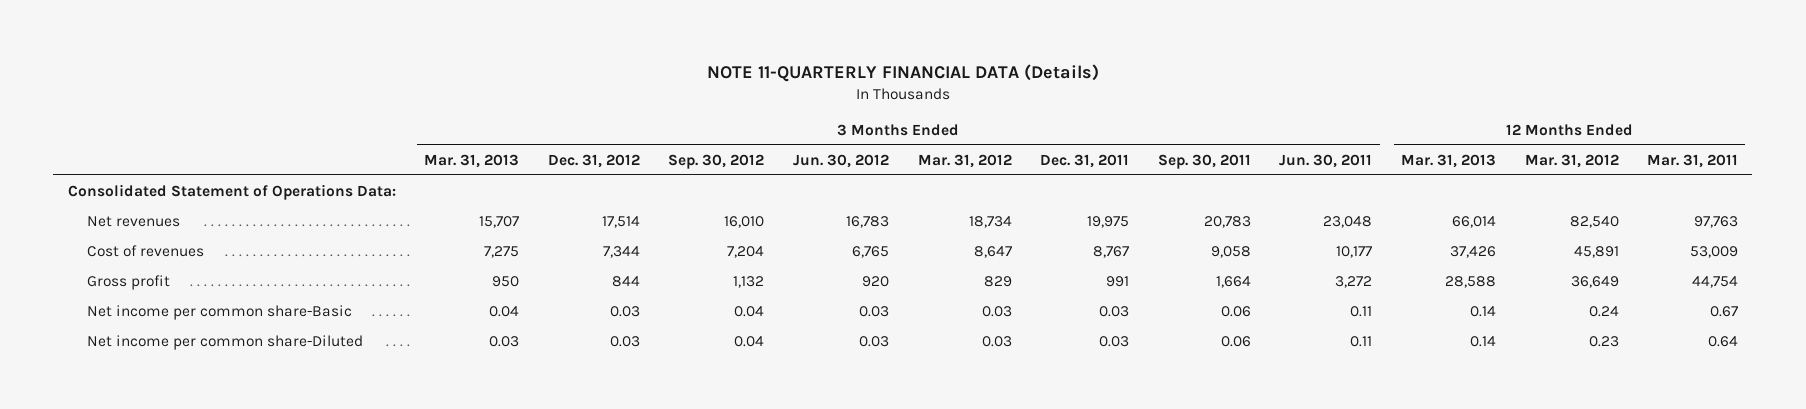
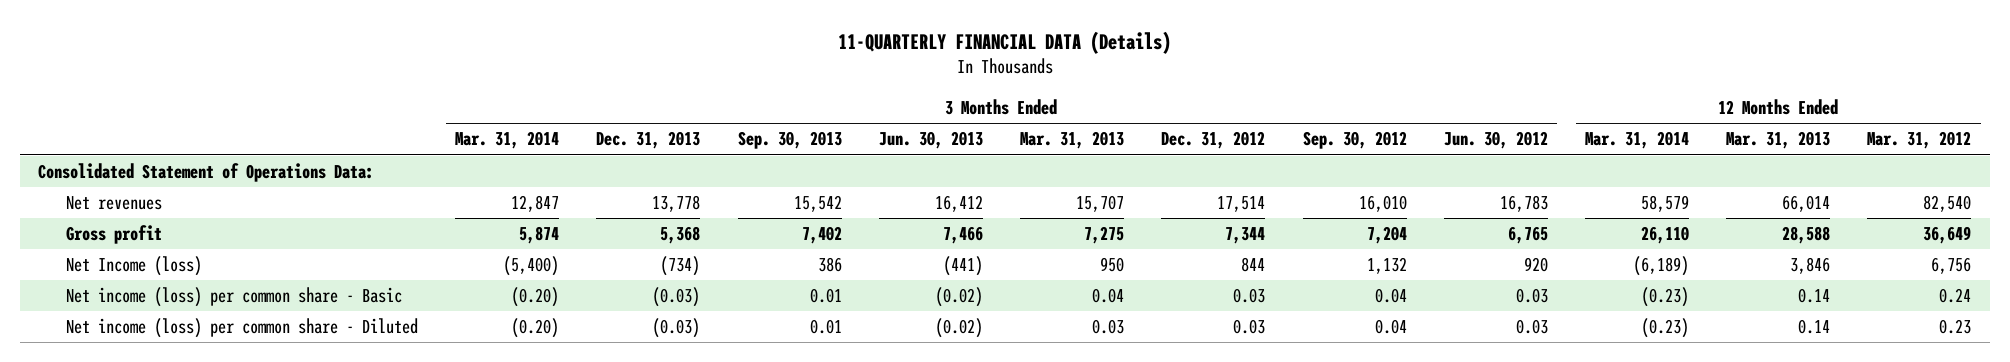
[706,63,1099,82] NOTE 11-QUARTERLY FINANCIAL DATA (Details) -> [837,30,1171,54] 11-QUARTERLY FINANCIAL DATA (Details)
[917,153,1012,168] Mar. 31, 2012 -> none
[1040,153,1130,168] Dec. 31, 2011 -> none
[1157,153,1251,169] Sep. 30, 2011 -> none
[1279,153,1373,168] Jun. 30, 2011 -> none
[1647,153,1739,168] Mar. 31, 2011 -> none
none -> [455,131,560,150] Mar. 31, 2014
none -> [596,131,701,150] Dec. 31, 2013
none -> [737,131,842,150] Sep. 30, 2013
none -> [878,131,983,150] Jun. 30, 2013
none -> [1584,131,1689,150] Mar. 31, 2014
[86,244,204,257] Cost of revenues -> none
[492,275,520,287] 950 -> [1084,226,1125,245] 7,275
[611,275,640,287] 844 -> [1225,227,1266,245] 7,344
[733,275,765,288] 1,132 -> [1366,226,1407,245] 7,204
[862,275,890,287] 920 -> [1507,226,1548,245] 6,765
none -> [65,256,202,277] Net Income (loss)
[86,304,352,320] Net income per common share-Basic -> [65,287,402,308] Net income (loss) per common share - Basic
[86,334,363,350] Net income per common share-Diluted -> [65,318,418,339] Net income (loss) per common share - Diluted

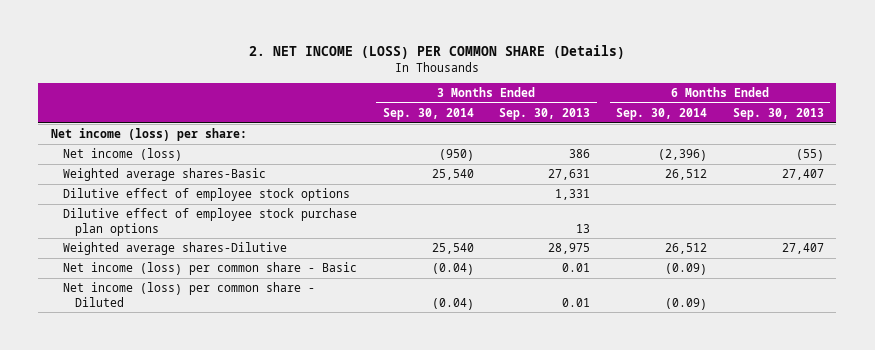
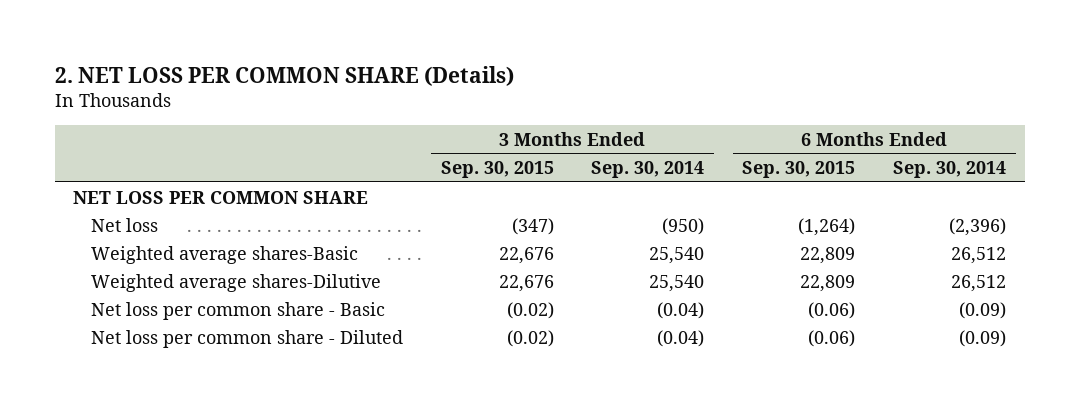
[249,45,626,60] 2. NET INCOME (LOSS) PER COMMON SHARE (Details) -> [54,65,514,86] 2. NET LOSS PER COMMON SHARE (Details)
[499,107,591,120] Sep. 30, 2013 -> none
[732,107,824,120] Sep. 30, 2013 -> none
none -> [440,161,554,179] Sep. 30, 2015
none -> [742,161,856,179] Sep. 30, 2015
[51,128,248,142] Net income (loss) per share: -> [73,190,369,204] NET LOSS PER COMMON SHARE
[62,148,182,162] Net income (loss) -> [90,217,158,232] Net loss
[62,188,350,202] Dilutive effect of employee stock options -> none
[62,208,357,236] Dilutive effect of employee stock purchase plan options -> none
[62,262,357,276] Net income (loss) per common share - Basic -> [90,301,385,320] Net loss per common share - Basic
[62,282,315,307] Net income (loss) per common share - Diluted -> [90,329,403,348] Net loss per common share - Diluted

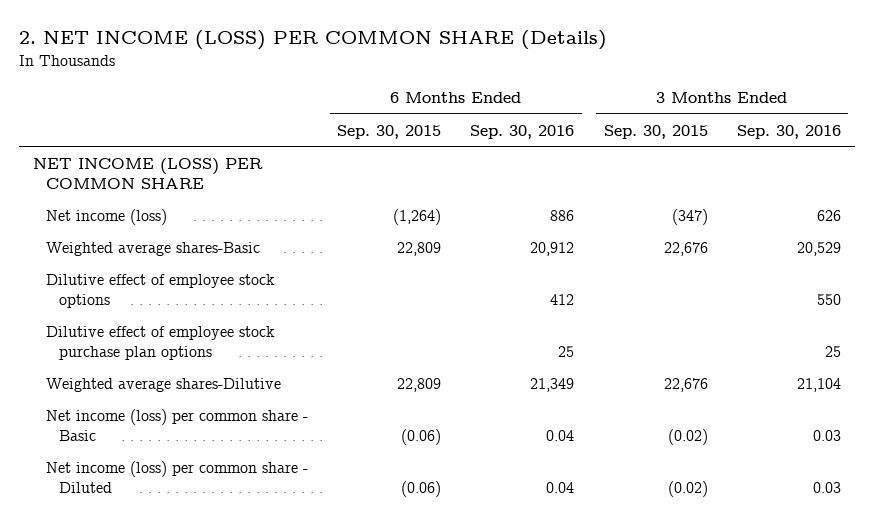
[54,65,514,86] 2. NET LOSS PER COMMON SHARE (Details) -> [18,29,607,50] 2. NET INCOME (LOSS) PER COMMON SHARE (Details)
[591,161,705,179] Sep. 30, 2014 -> none
[893,161,1007,179] Sep. 30, 2014 -> none
none -> [470,124,575,139] Sep. 30, 2016
none -> [736,124,841,139] Sep. 30, 2016
[73,190,369,204] NET LOSS PER COMMON SHARE -> [33,157,264,189] NET INCOME (LOSS) PER COMMON SHARE
[90,217,158,232] Net loss -> [46,208,168,225] Net income (loss)
none -> [46,273,276,308] Dilutive effect of employee stock options
none -> [46,325,276,360] Dilutive effect of employee stock purchase plan options
[90,301,385,320] Net loss per common share - Basic -> [46,408,309,441] Net income (loss) per common share - Basic
[90,329,403,348] Net loss per common share - Diluted -> [46,460,309,493] Net income (loss) per common share - Diluted

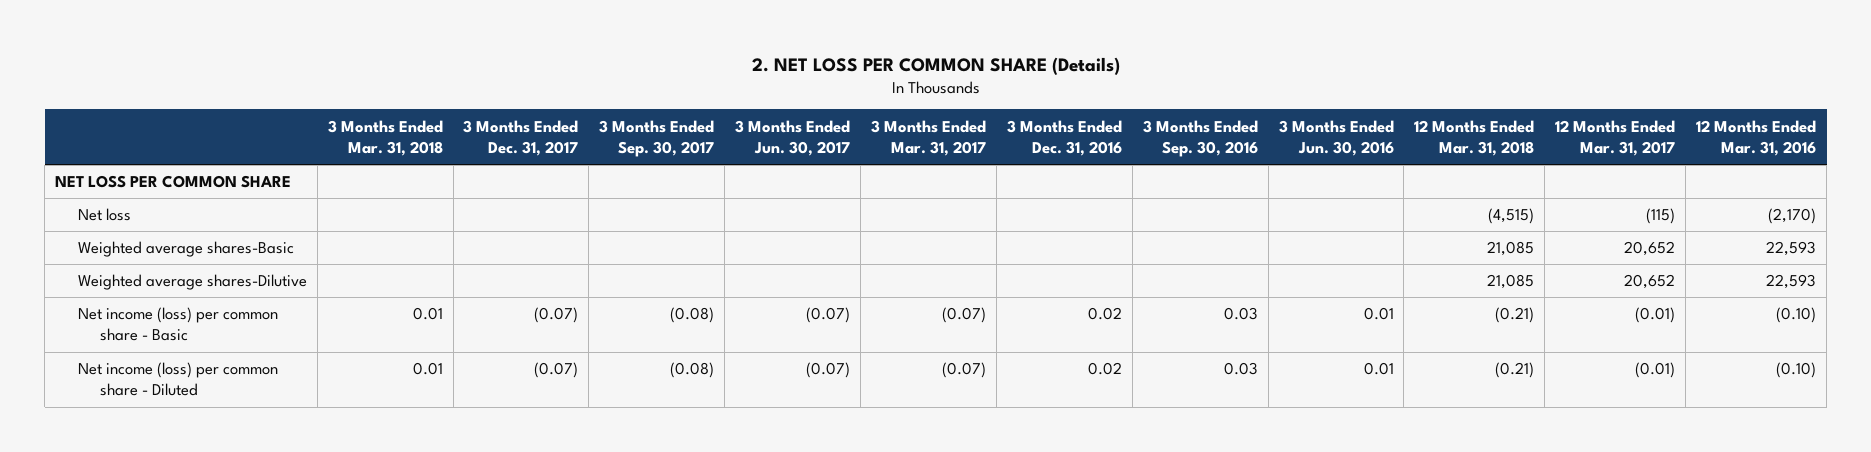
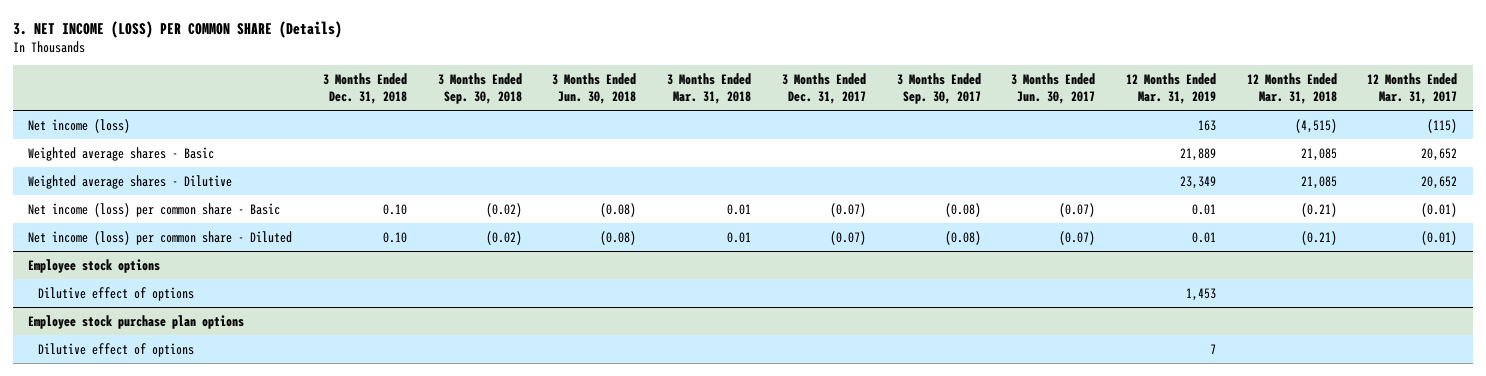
[751,56,1120,75] 2. NET LOSS PER COMMON SHARE (Details) -> [13,20,343,38] 3. NET INCOME (LOSS) PER COMMON SHARE (Details)
[871,119,987,156] 3 Months Ended Mar. 31, 2017 -> none
[1006,119,1122,156] 3 Months Ended Dec. 31, 2016 -> none
[1142,119,1258,157] 3 Months Ended Sep. 30, 2016 -> none
[1278,119,1394,156] 3 Months Ended Jun. 30, 2016 -> none
[1696,119,1817,156] 12 Months Ended Mar. 31, 2016 -> none
none -> [323,72,408,105] 3 Months Ended Dec. 31, 2018
none -> [437,72,522,105] 3 Months Ended Sep. 30, 2018
none -> [552,72,637,105] 3 Months Ended Jun. 30, 2018
none -> [1126,72,1217,105] 12 Months Ended Mar. 31, 2019
[55,175,292,189] NET LOSS PER COMMON SHARE -> none
[77,208,131,222] Net loss -> [28,118,131,133] Net income (loss)
[77,241,294,258] Weighted average shares-Basic -> [28,146,215,161] Weighted average shares - Basic
[77,274,307,291] Weighted average shares-Dilutive -> [28,174,233,189] Weighted average shares - Dilutive
none -> [28,258,161,273] Employee stock options
none -> [37,286,194,301] Dilutive effect of options
none -> [28,314,245,329] Employee stock purchase plan options
none -> [37,342,194,357] Dilutive effect of options

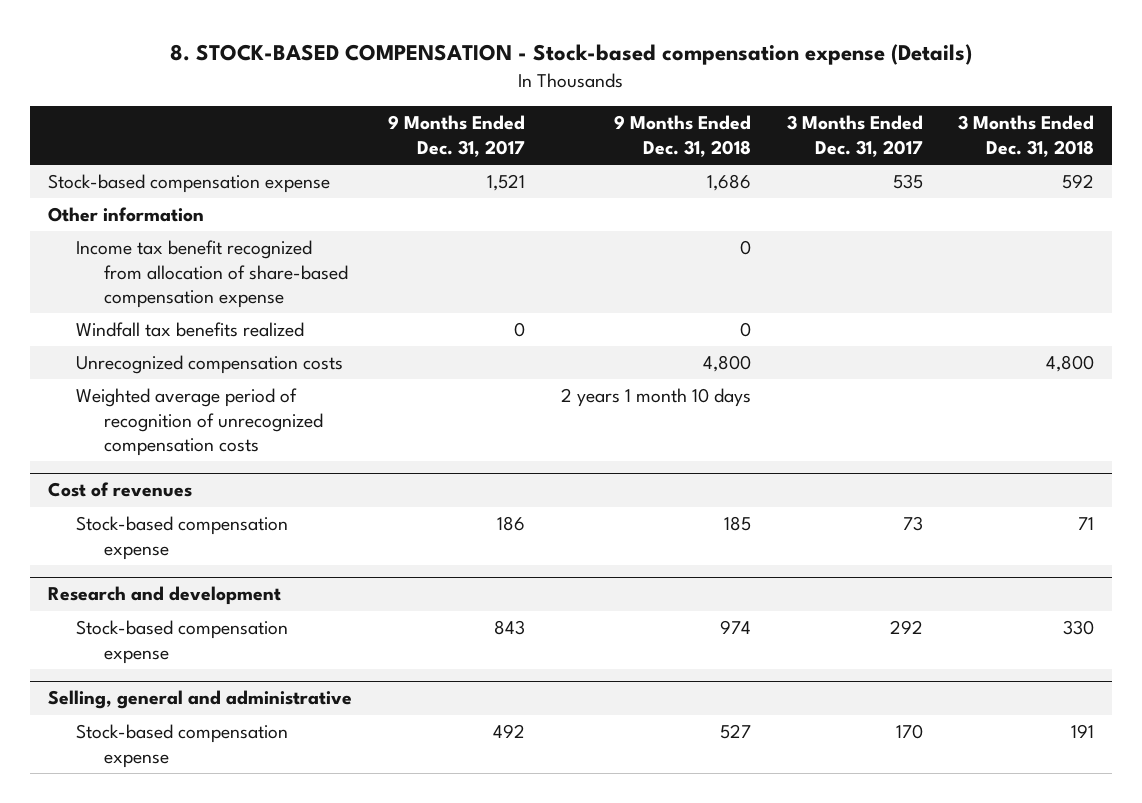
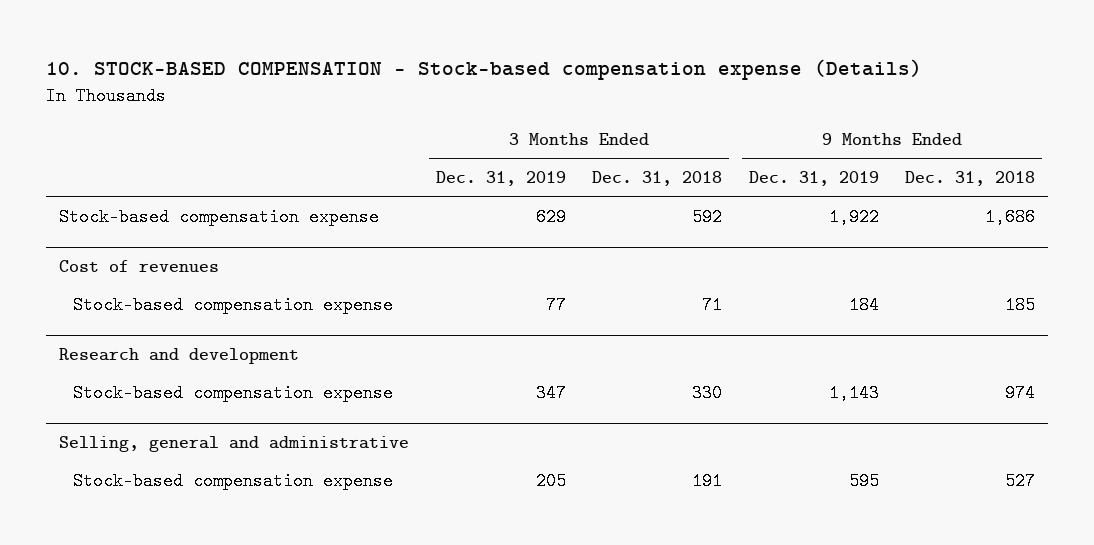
[170,44,973,66] 8. STOCK-BASED COMPENSATION - Stock-based compensation expense (Details) -> [45,59,922,81] 10. STOCK-BASED COMPENSATION - Stock-based compensation expense (Details)
[387,115,525,157] 9 Months Ended Dec. 31, 2017 -> none
[786,115,923,157] 3 Months Ended Dec. 31, 2017 -> none
none -> [435,171,566,187] Dec. 31, 2019
none -> [748,171,879,187] Dec. 31, 2019
[47,207,204,223] Other information -> none
[75,240,348,309] Income tax benefit recognized from allocation of share-based compensation expense -> none
[75,322,304,338] Windfall tax benefits realized -> none
[75,355,343,375] Unrecognized compensation costs -> none
[75,388,323,457] Weighted average period of recognition of unrecognized compensation costs -> none

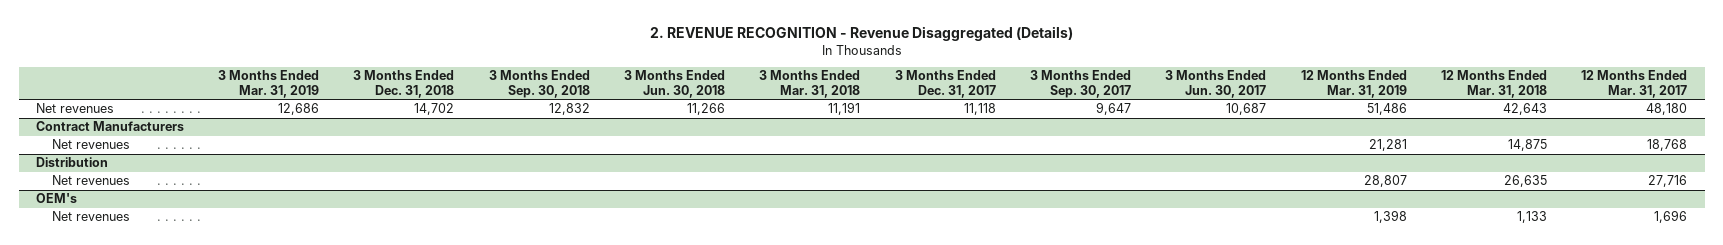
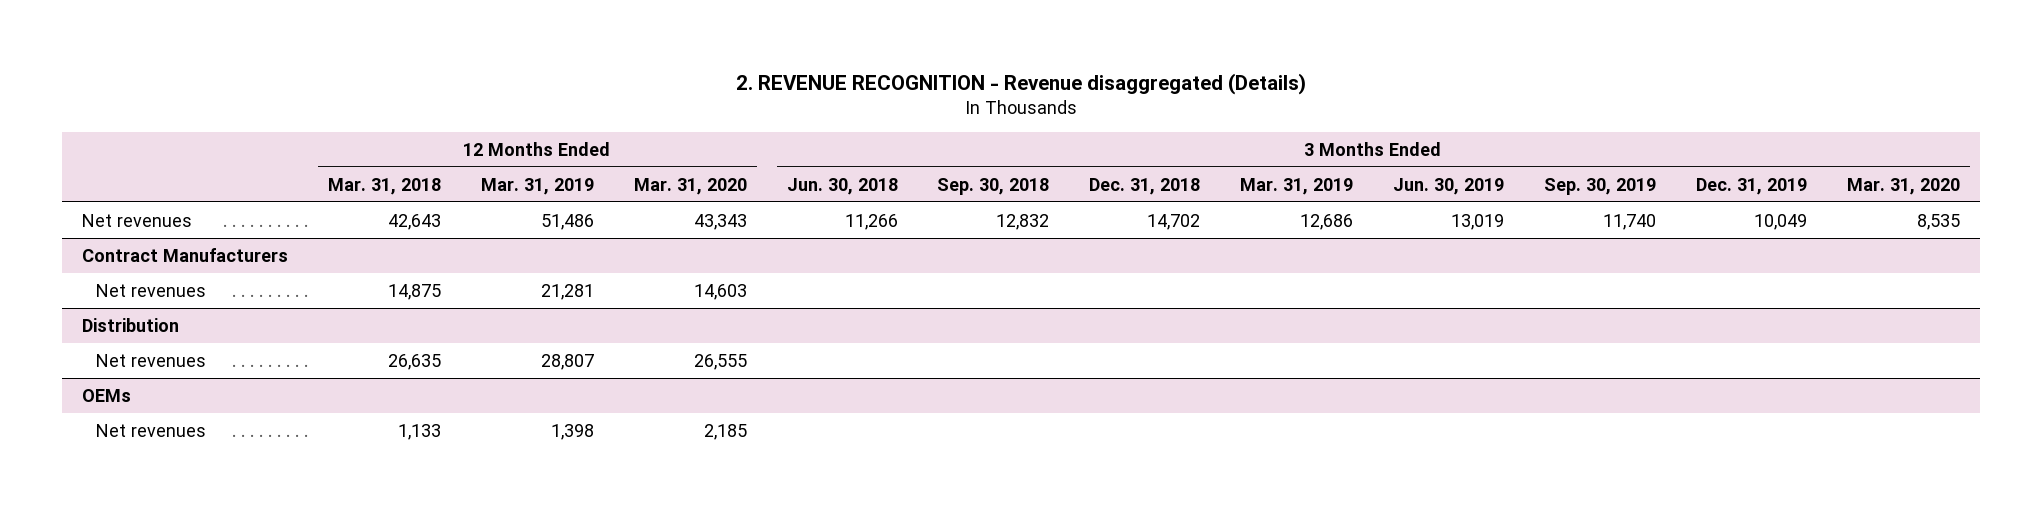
[649,25,1073,41] 2. REVENUE RECOGNITION - Revenue Disaggregated (Details) -> [735,72,1306,95] 2. REVENUE RECOGNITION - Revenue disaggregated (Details)
[759,70,861,99] 3 Months Ended Mar. 31, 2018 -> none
[894,70,996,99] 3 Months Ended Dec. 31, 2017 -> none
[1030,70,1132,99] 3 Months Ended Sep. 30, 2017 -> none
[1165,70,1267,99] 3 Months Ended Jun. 30, 2017 -> none
[1581,70,1688,99] 12 Months Ended Mar. 31, 2017 -> none
none -> [633,177,747,195] Mar. 31, 2020
none -> [1393,177,1505,195] Jun. 30, 2019
none -> [1543,177,1656,195] Sep. 30, 2019
none -> [1695,177,1807,195] Dec. 31, 2019
none -> [1846,177,1960,195] Mar. 31, 2020
[35,193,77,204] OEM's -> [81,388,131,402] OEMs

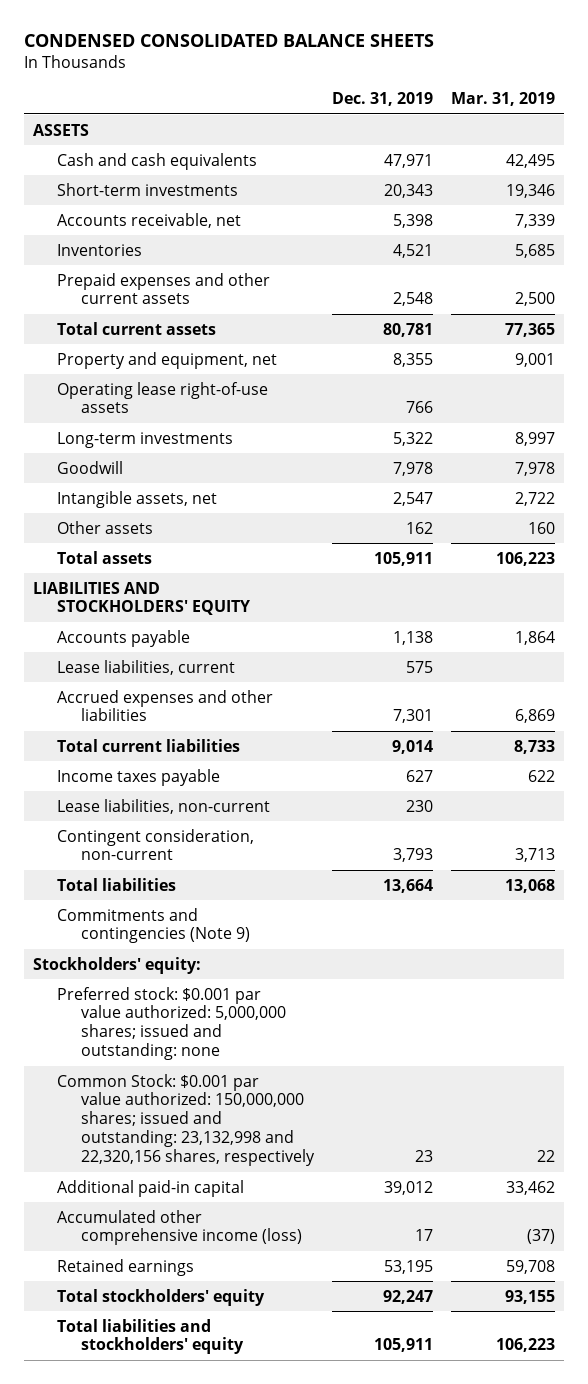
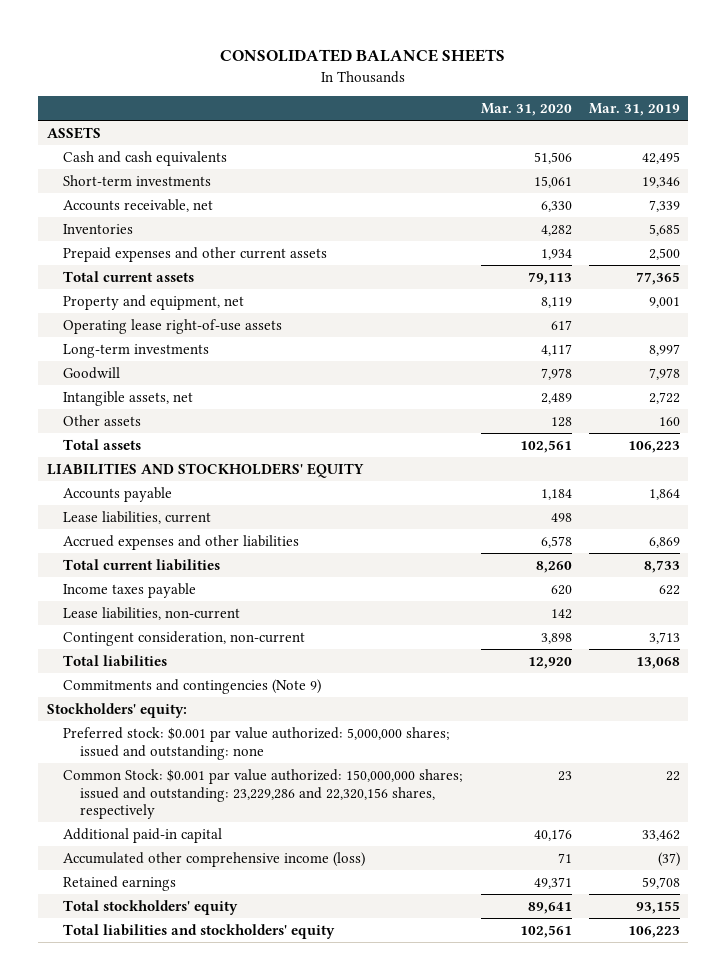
[23,34,434,48] CONDENSED CONSOLIDATED BALANCE SHEETS -> [220,49,506,63] CONSOLIDATED BALANCE SHEETS
[331,91,433,106] Dec. 31, 2019 -> none
none -> [480,103,572,117] Mar. 31, 2020
[56,1073,315,1167] Common Stock: $0.001 par value authorized: 150,000,000 shares; issued and outstanding: 23,132,998 and 22,320,156 shares, respectively -> [63,768,464,820] Common Stock: $0.001 par value authorized: 150,000,000 shares; issued and outstanding: 23,229,286 and 22,320,156 shares, respectively

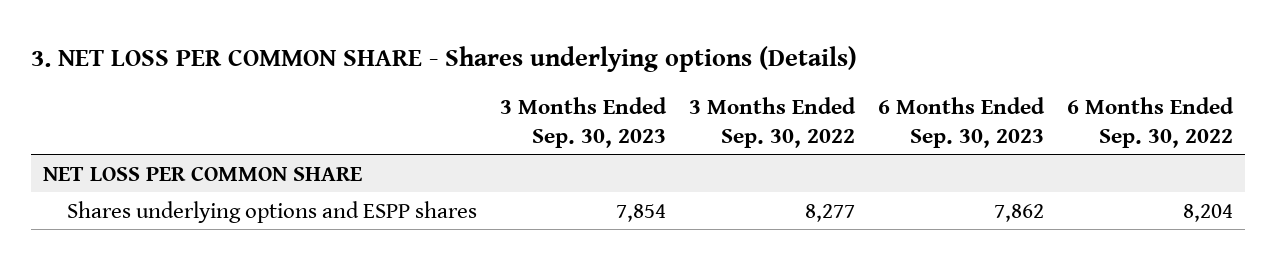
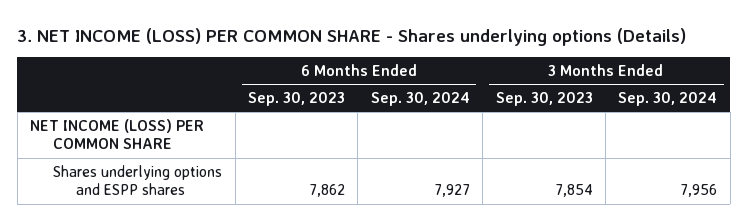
[31,45,858,72] 3. NET LOSS PER COMMON SHARE - Shares underlying options (Details) -> [17,27,687,46] 3. NET INCOME (LOSS) PER COMMON SHARE - Shares underlying options (Details)
[689,96,857,148] 3 Months Ended Sep. 30, 2022 -> none
[1067,96,1235,148] 6 Months Ended Sep. 30, 2022 -> none
none -> [370,91,470,106] Sep. 30, 2024
none -> [618,91,718,106] Sep. 30, 2024
[42,165,362,181] NET LOSS PER COMMON SHARE -> [30,118,205,150] NET INCOME (LOSS) PER COMMON SHARE

